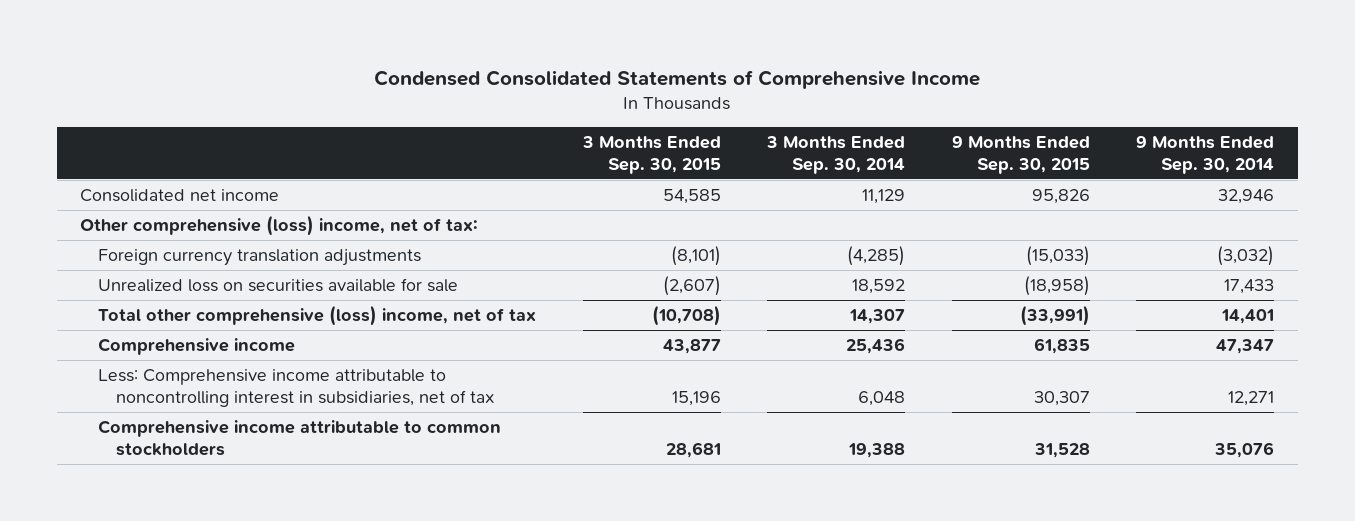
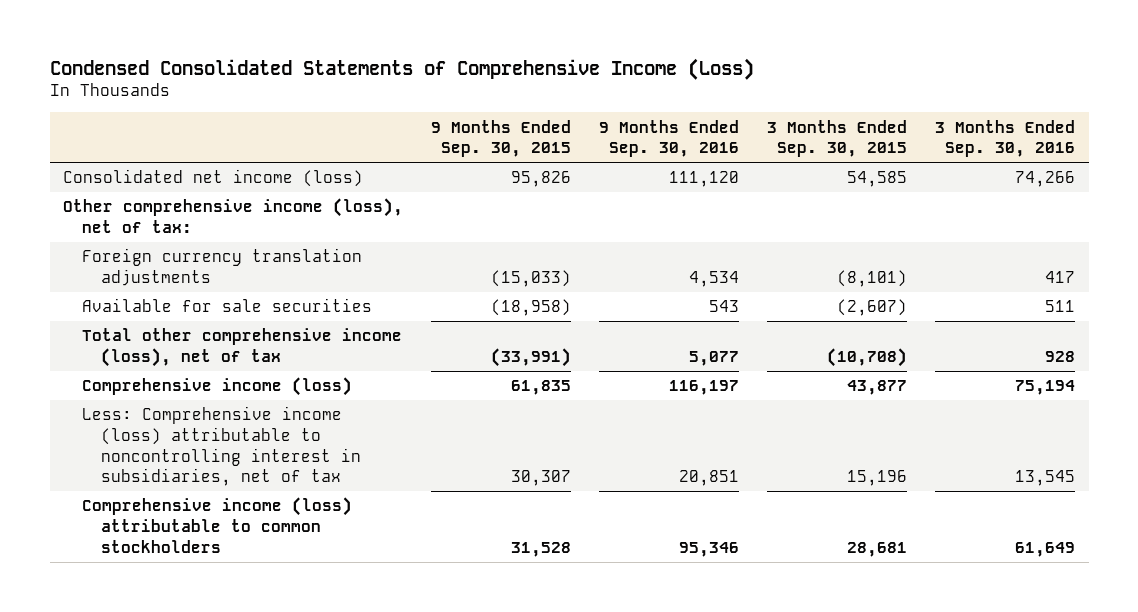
[374,69,981,89] Condensed Consolidated Statements of Comprehensive Income -> [49,57,754,80] Condensed Consolidated Statements of Comprehensive Income (Loss)
[766,136,906,174] 3 Months Ended Sep. 30, 2014 -> none
[1136,136,1275,174] 9 Months Ended Sep. 30, 2014 -> none
none -> [599,119,740,158] 9 Months Ended Sep. 30, 2016
none -> [934,119,1075,158] 3 Months Ended Sep. 30, 2016
[80,189,280,203] Consolidated net income -> [63,169,364,188] Consolidated net income (loss)
[80,215,479,237] Other comprehensive (loss) income, net of tax: -> [63,198,404,233] Other comprehensive income (loss), net of tax:
[98,278,459,293] Unrealized loss on securities available for sale -> [82,298,373,313] Available for sale securities
[98,305,537,327] Total other comprehensive (loss) income, net of tax -> [82,328,403,367] Total other comprehensive income (loss), net of tax
[98,338,296,356] Comprehensive income -> [82,377,353,397] Comprehensive income (loss)
[98,369,495,407] Less: Comprehensive income attributable to noncontrolling interest in subsidiaries, net of tax -> [82,406,362,487] Less: Comprehensive income (loss) attributable to noncontrolling interest in subsidiaries, net of tax
[98,420,502,456] Comprehensive income attributable to common stockholders -> [82,497,353,553] Comprehensive income (loss) attributable to common stockholders

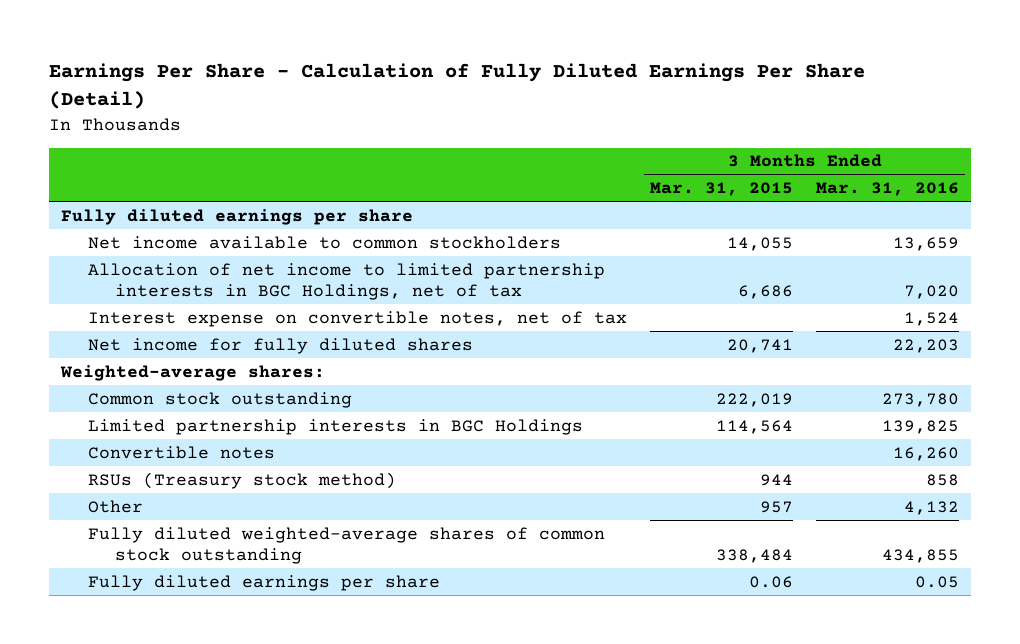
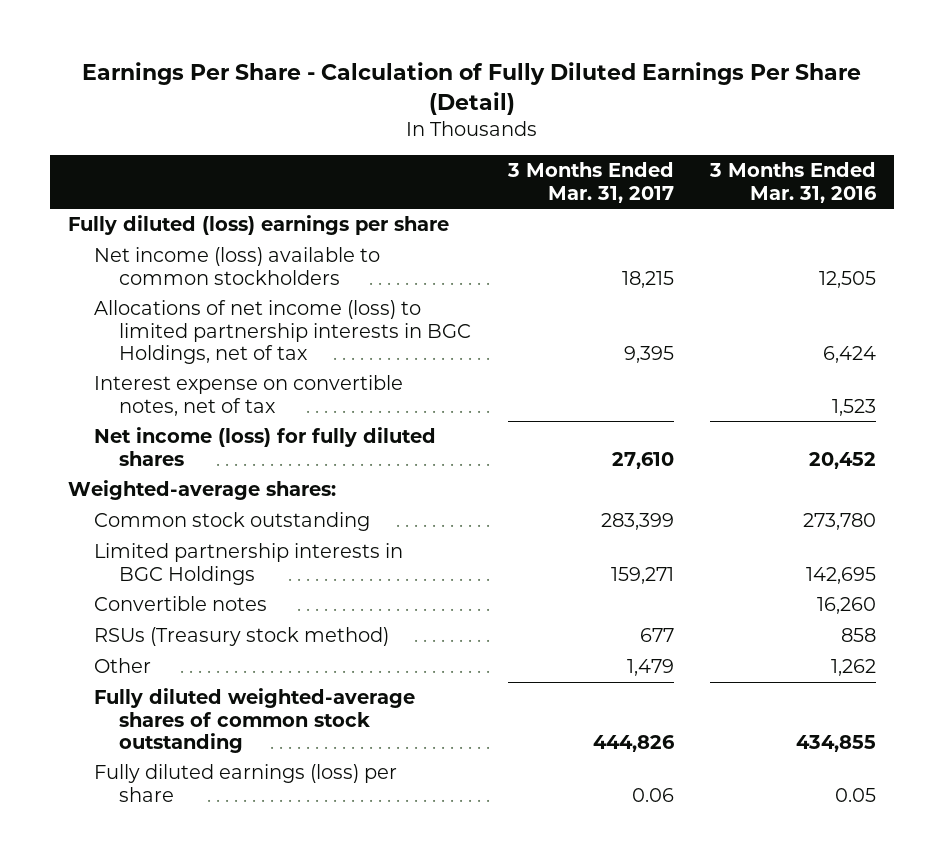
[650,181,794,196] Mar. 31, 2015 -> none
none -> [506,162,674,203] 3 Months Ended Mar. 31, 2017
[60,208,413,225] Fully diluted earnings per share -> [68,215,450,236] Fully diluted (loss) earnings per share
[87,235,561,249] Net income available to common stockholders -> [93,247,380,285] Net income (loss) available to common stockholders
[893,236,960,251] 13,659 -> [819,270,877,288] 12,505
[87,262,605,300] Allocation of net income to limited partnership interests in BGC Holdings, net of tax -> [93,300,472,364] Allocations of net income (loss) to limited partnership interests in BGC Holdings, net of tax
[904,284,960,299] 7,020 -> [823,345,877,363] 6,424
[904,311,960,326] 1,524 -> [832,398,877,416] 1,523
[87,337,473,354] Net income for fully diluted shares -> [93,427,436,466] Net income (loss) for fully diluted shares
[893,338,960,353] 22,203 -> [809,451,877,469] 20,452
[882,419,960,434] 139,825 -> [806,566,877,584] 142,695
[904,500,960,515] 4,132 -> [831,659,877,677] 1,262
[87,574,440,591] Fully diluted earnings per share -> [93,764,397,802] Fully diluted earnings (loss) per share

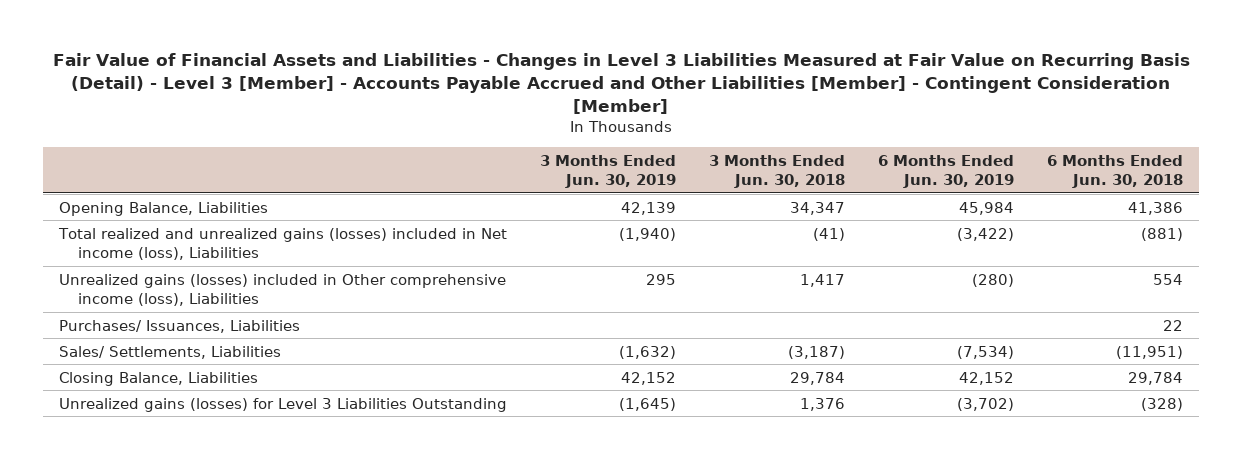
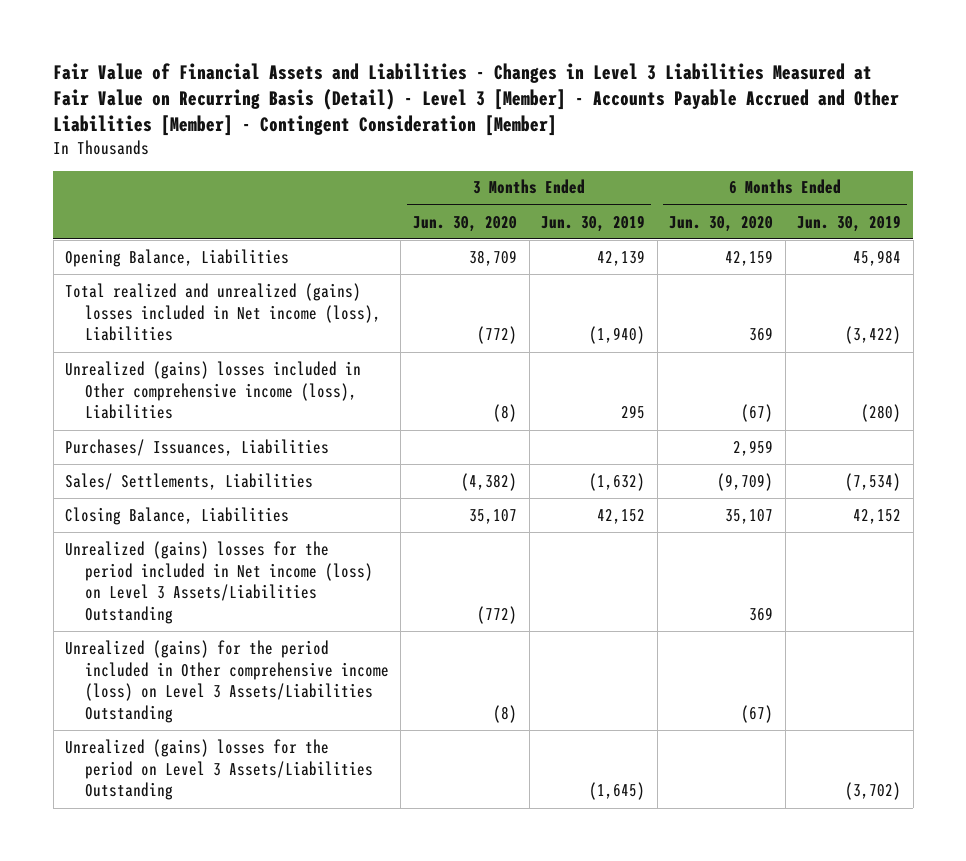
[708,154,845,188] 3 Months Ended Jun. 30, 2018 -> none
[1046,154,1183,188] 6 Months Ended Jun. 30, 2018 -> none
none -> [412,215,517,232] Jun. 30, 2020
none -> [669,215,774,232] Jun. 30, 2020
[58,227,508,260] Total realized and unrealized gains (losses) included in Net income (loss), Liabilities -> [65,282,381,342] Total realized and unrealized (gains) losses included in Net income (loss), Liabilities
[59,273,507,306] Unrealized gains (losses) included in Other comprehensive income (loss), Liabilities -> [65,360,362,420] Unrealized (gains) losses included in Other comprehensive income (loss), Liabilities
none -> [65,540,373,625] Unrealized (gains) losses for the period included in Net income (loss) on Level 3 Assets/Liabilities Outstanding
none -> [65,639,389,724] Unrealized (gains) for the period included in Other comprehensive income (loss) on Level 3 Assets/Liabilities Outstanding
[59,397,508,412] Unrealized gains (losses) for Level 3 Liabilities Outstanding -> [65,738,373,801] Unrealized (gains) losses for the period on Level 3 Assets/Liabilities Outstanding

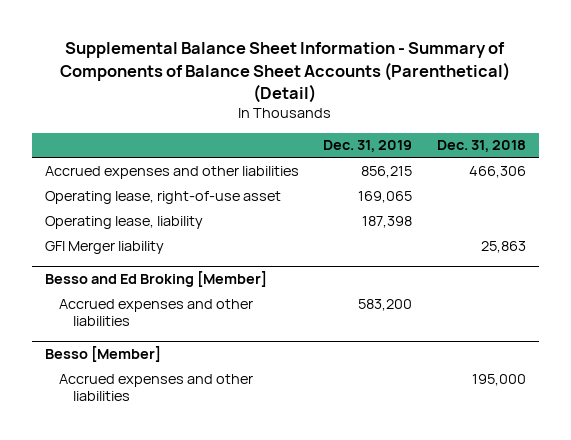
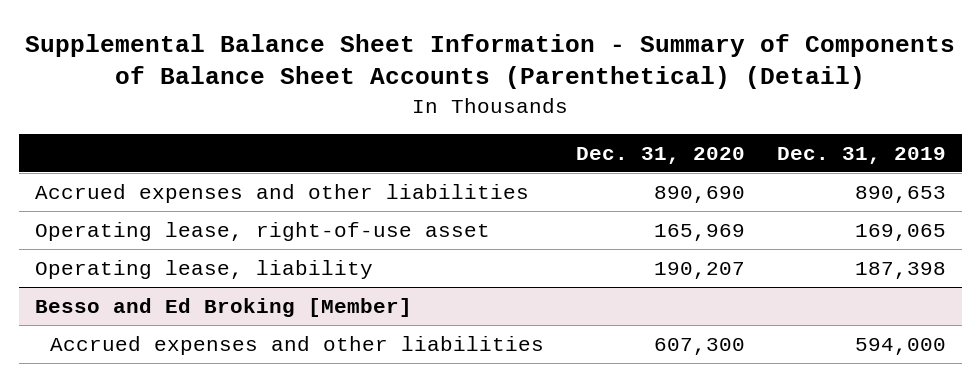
[437,140,527,153] Dec. 31, 2018 -> none
none -> [575,146,745,164] Dec. 31, 2020
[361,165,413,178] 856,215 -> [854,185,946,203] 890,653
[44,240,164,254] GFI Merger liability -> none
[44,346,161,363] Besso [Member] -> none
[58,373,253,401] Accrued expenses and other liabilities -> none
[358,298,413,311] 583,200 -> [854,337,946,355] 594,000

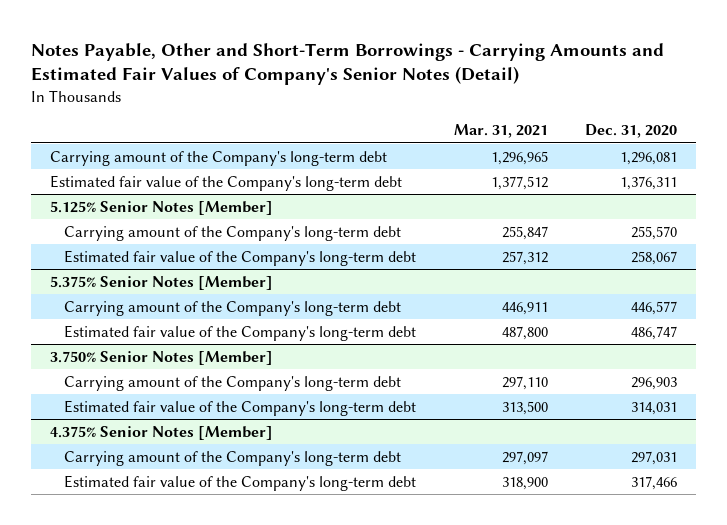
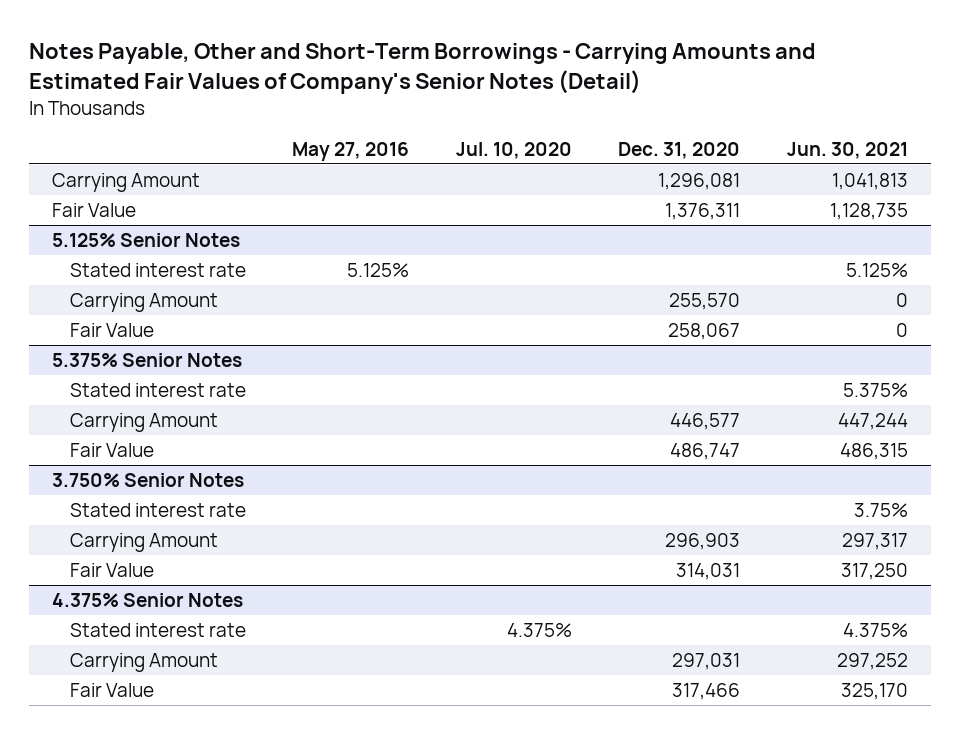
[453,124,548,139] Mar. 31, 2021 -> none
none -> [292,141,410,161] May 27, 2016
none -> [455,141,572,159] Jul. 10, 2020
none -> [786,141,908,159] Jun. 30, 2021
[49,150,387,166] Carrying amount of the Company's long-term debt -> [52,173,201,193] Carrying Amount
[49,174,402,191] Estimated fair value of the Company's long-term debt -> [52,203,137,218] Fair Value
[49,200,273,215] 5.125% Senior Notes [Member] -> [52,233,241,248] 5.125% Senior Notes
none -> [70,263,247,278] Stated interest rate
[63,225,401,241] Carrying amount of the Company's long-term debt -> [70,293,219,313] Carrying Amount
[63,249,416,266] Estimated fair value of the Company's long-term debt -> [70,323,155,338] Fair Value
[49,275,273,290] 5.375% Senior Notes [Member] -> [52,353,243,368] 5.375% Senior Notes
none -> [70,383,247,398] Stated interest rate
[63,300,401,316] Carrying amount of the Company's long-term debt -> [70,413,219,433] Carrying Amount
[63,324,416,341] Estimated fair value of the Company's long-term debt -> [70,443,155,458] Fair Value
[49,350,273,365] 3.750% Senior Notes [Member] -> [52,473,245,488] 3.750% Senior Notes
none -> [70,503,247,518] Stated interest rate
[63,375,401,391] Carrying amount of the Company's long-term debt -> [70,533,219,553] Carrying Amount
[63,399,416,416] Estimated fair value of the Company's long-term debt -> [70,563,155,578] Fair Value
[49,425,273,440] 4.375% Senior Notes [Member] -> [52,593,244,608] 4.375% Senior Notes
none -> [70,623,247,638] Stated interest rate
[63,450,401,466] Carrying amount of the Company's long-term debt -> [70,653,219,673] Carrying Amount
[63,474,416,491] Estimated fair value of the Company's long-term debt -> [70,683,155,698] Fair Value

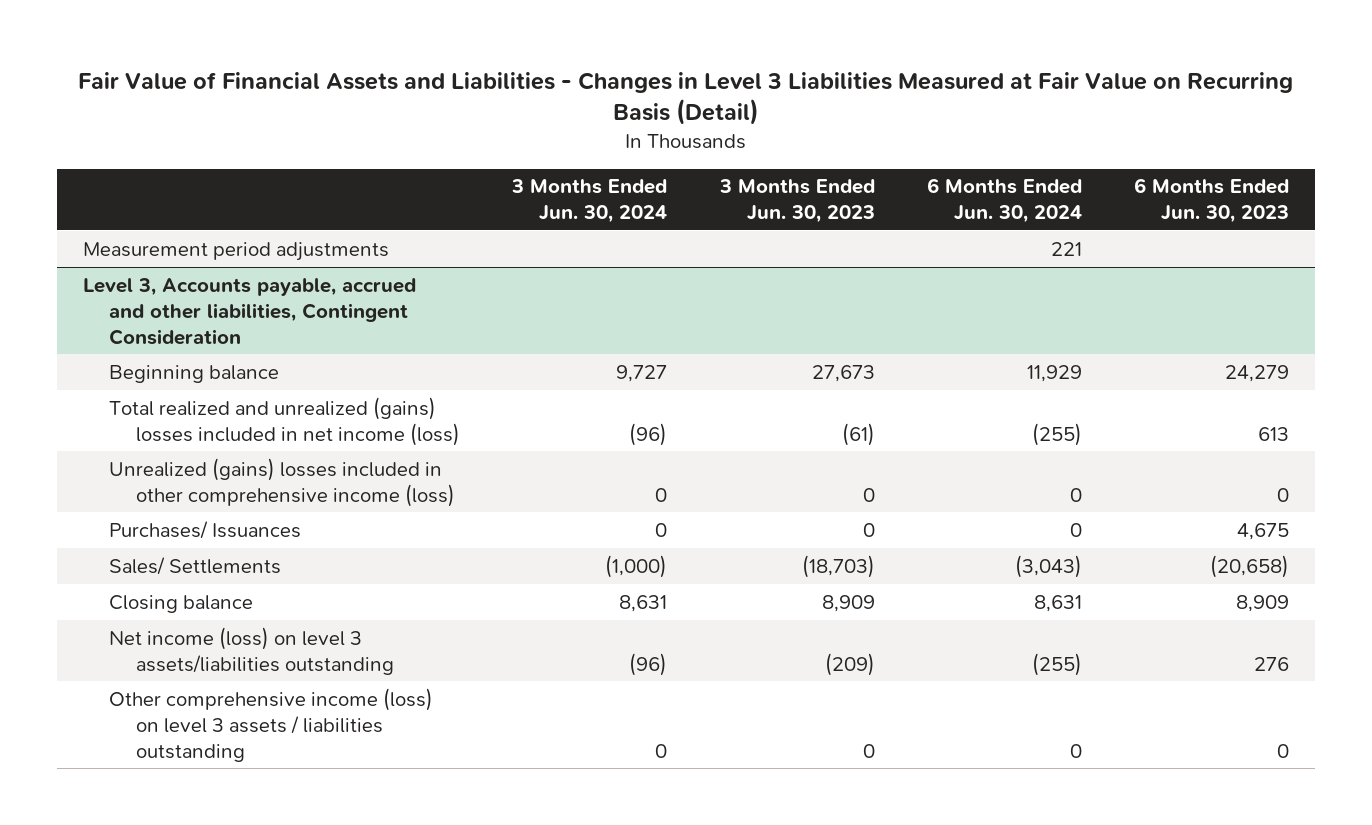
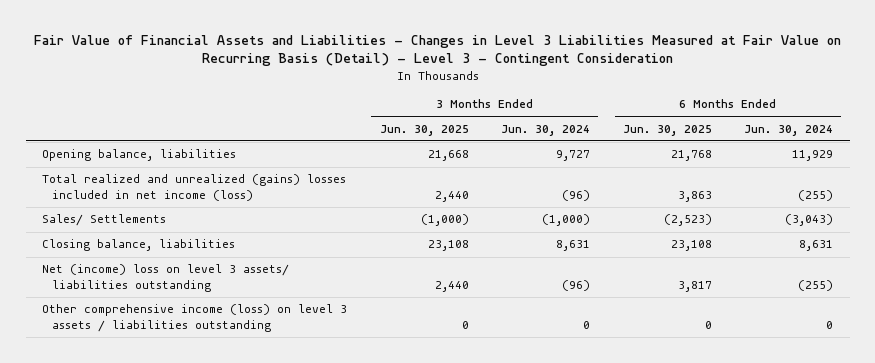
[77,71,1293,126] Fair Value of Financial Assets and Liabilities - Changes in Level 3 Liabilities Measured at Fair Value on Recurring Basis (Detail) -> [33,34,841,67] Fair Value of Financial Assets and Liabilities - Changes in Level 3 Liabilities Measured at Fair Value on Recurring Basis (Detail) - Level 3 - Contingent Consideration
[718,179,875,224] 3 Months Ended Jun. 30, 2023 -> none
[1134,178,1290,224] 6 Months Ended Jun. 30, 2023 -> none
none -> [379,124,469,136] Jun. 30, 2025
none -> [622,124,712,136] Jun. 30, 2025
[82,241,389,261] Measurement period adjustments -> none
[82,277,416,345] Level 3, Accounts payable, accrued and other liabilities, Contingent Consideration -> none
[109,364,280,383] Beginning balance -> [42,149,237,162] Opening balance, liabilities
[109,457,455,507] Unrealized (gains) losses included in other comprehensive income (loss) -> none
[109,520,302,539] Purchases/ Issuances -> none
[109,594,254,613] Closing balance -> [42,239,236,252] Closing balance, liabilities
[109,626,394,675] Net income (loss) on level 3 assets/liabilities outstanding -> [42,264,290,292] Net (income) loss on level 3 assets/ liabilities outstanding

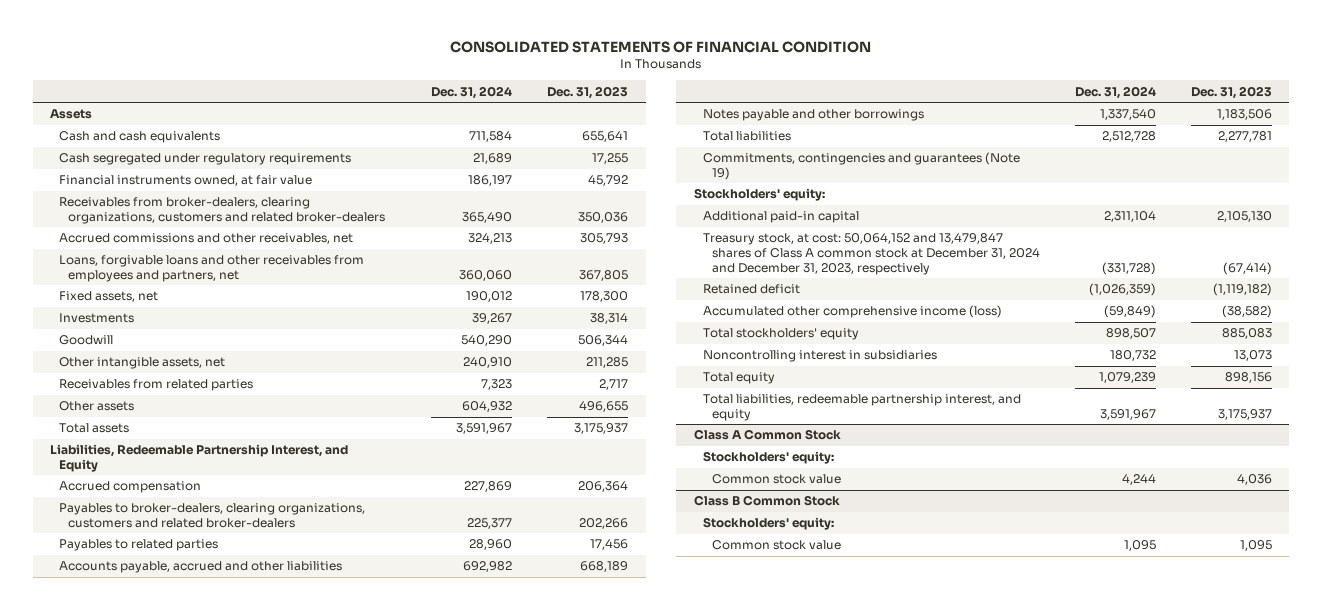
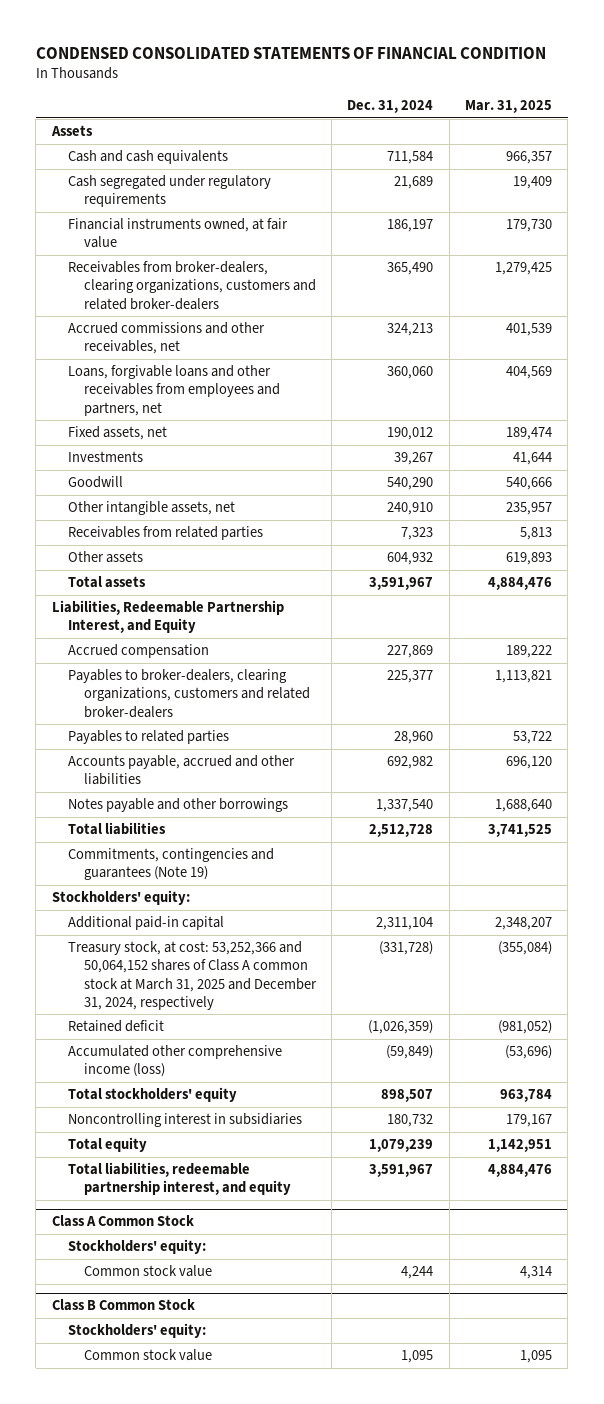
[450,40,872,53] CONSOLIDATED STATEMENTS OF FINANCIAL CONDITION -> [35,46,546,59] CONDENSED CONSOLIDATED STATEMENTS OF FINANCIAL CONDITION
[547,85,629,99] Dec. 31, 2023 -> none
none -> [465,100,553,114] Mar. 31, 2025
[702,233,1040,275] Treasury stock, at cost: 50,064,152 and 13,479,847 shares of Class A common stock at December 31, 2024 and December 31, 2023, respectively -> [67,941,317,1010] Treasury stock, at cost: 53,252,366 and 50,064,152 shares of Class A common stock at March 31, 2025 and December 31, 2024, respectively

